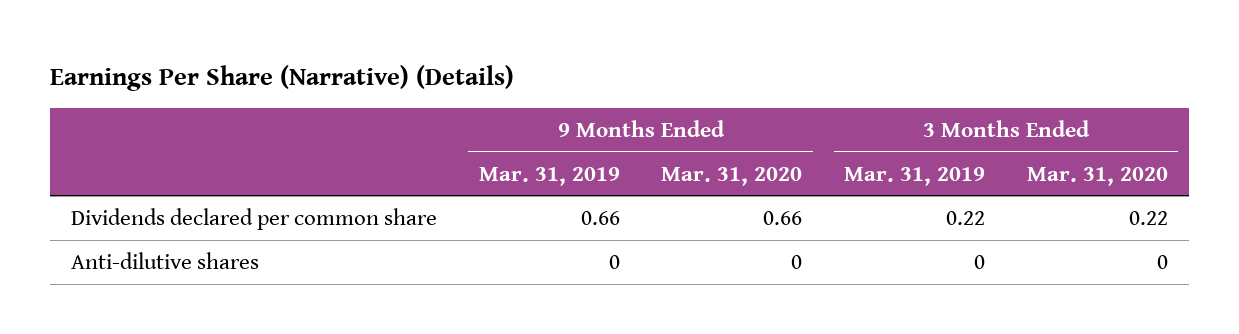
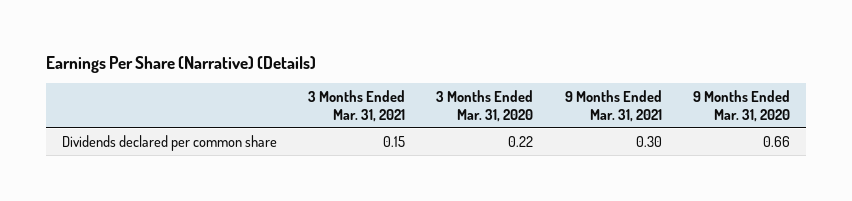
[478,166,620,186] Mar. 31, 2019 -> none
[844,166,986,186] Mar. 31, 2019 -> none
none -> [308,89,406,123] 3 Months Ended Mar. 31, 2021
none -> [564,89,662,123] 9 Months Ended Mar. 31, 2021
[71,251,260,269] Anti-dilutive shares -> none

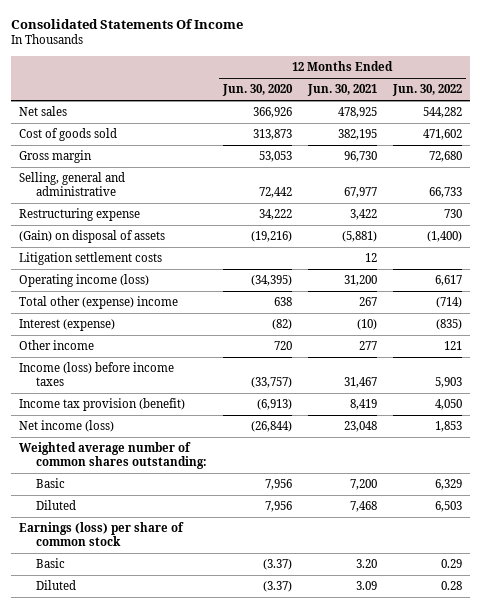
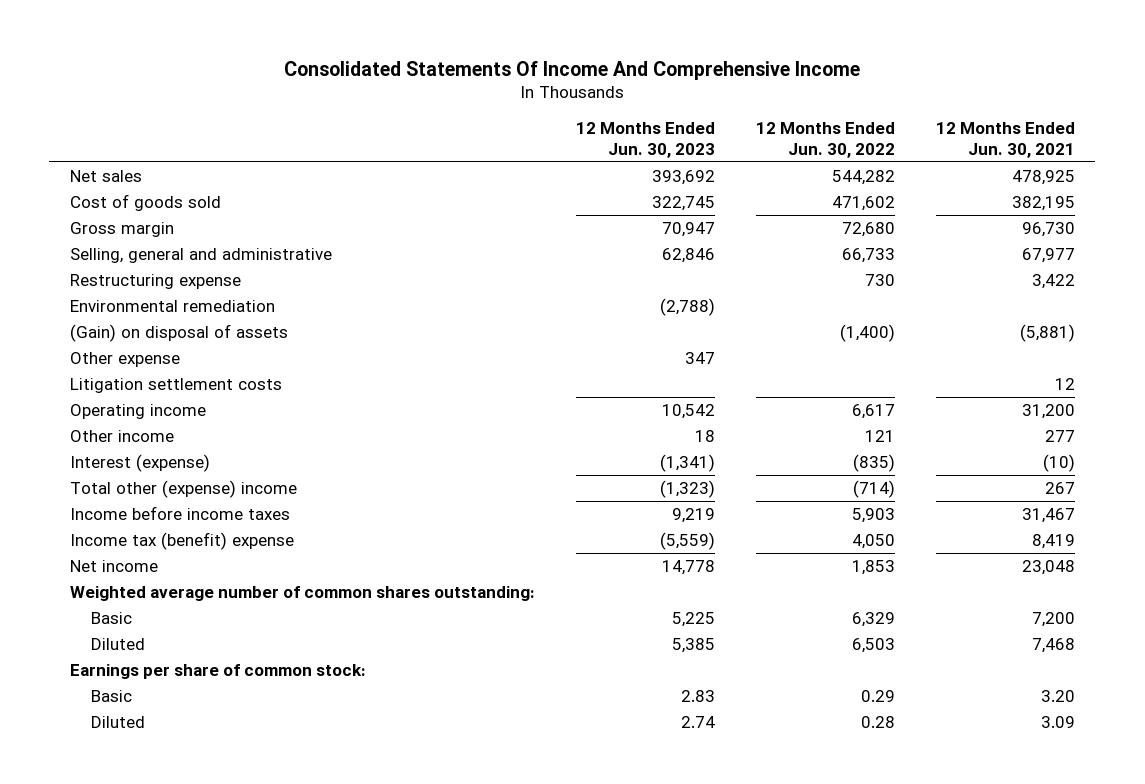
[11,18,244,29] Consolidated Statements Of Income -> [284,60,861,80] Consolidated Statements Of Income And Comprehensive Income
[221,84,293,97] Jun. 30, 2020 -> none
none -> [575,121,715,158] 12 Months Ended Jun. 30, 2023
none -> [69,299,275,312] Environmental remediation
none -> [69,351,180,367] Other expense
[19,274,150,288] Operating income (loss) -> [69,403,206,419] Operating income
[19,319,116,332] Interest (expense) -> [69,453,210,472] Interest (expense)
[19,296,179,310] Total other (expense) income -> [69,479,297,498] Total other (expense) income
[19,362,175,386] Income (loss) before income taxes -> [69,505,290,520] Income before income taxes
[19,398,186,412] Income tax provision (benefit) -> [69,531,294,550] Income tax (benefit) expense
[19,420,115,433] Net income (loss) -> [69,559,158,572] Net income
[19,522,185,546] Earnings (loss) per share of common stock -> [69,663,366,679] Earnings per share of common stock:

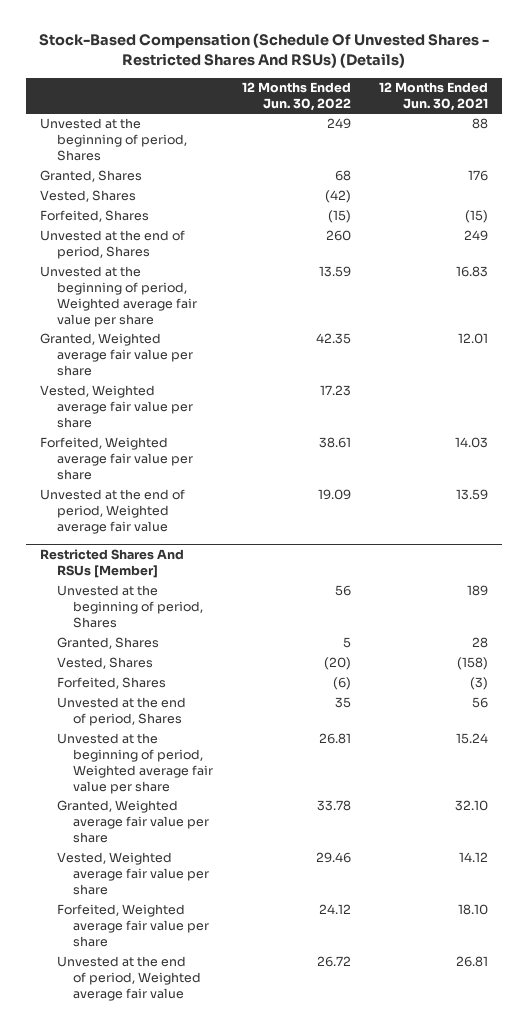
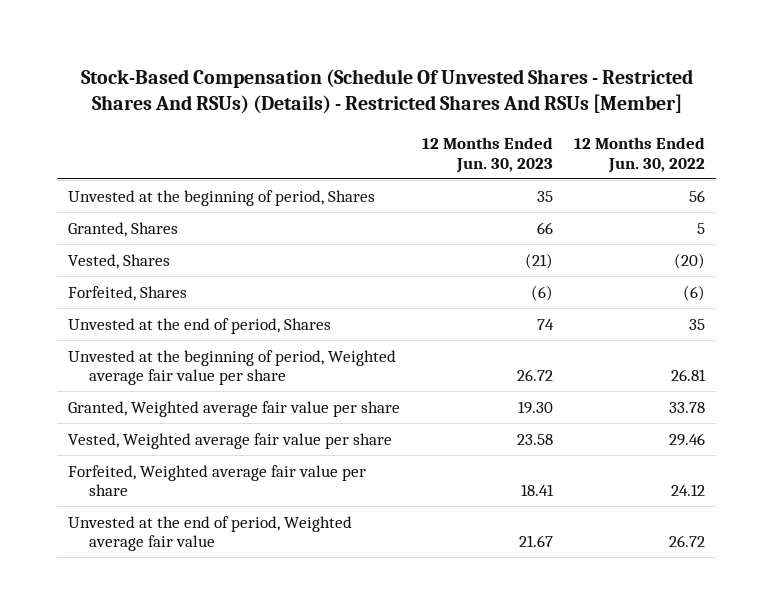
[39,33,490,68] Stock-Based Compensation (Schedule Of Unvested Shares - Restricted Shares And RSUs) (Details) -> [80,68,693,115] Stock-Based Compensation (Schedule Of Unvested Shares - Restricted Shares And RSUs) (Details) - Restricted Shares And RSUs [Member]
[379,82,489,111] 12 Months Ended Jun. 30, 2021 -> none
none -> [421,136,553,173] 12 Months Ended Jun. 30, 2023
[39,118,187,162] Unvested at the beginning of period, Shares -> none
[39,170,142,183] Granted, Shares -> none
[39,190,136,203] Vested, Shares -> none
[39,210,149,223] Forfeited, Shares -> none
[39,230,185,260] Unvested at the end of period, Shares -> none
[39,266,197,328] Unvested at the beginning of period, Weighted average fair value per share -> none
[39,333,193,377] Granted, Weighted average fair value per share -> none
[39,385,193,429] Vested, Weighted average fair value per share -> none
[39,437,193,481] Forfeited, Weighted average fair value per share -> none
[39,489,185,535] Unvested at the end of period, Weighted average fair value -> none
[39,549,184,579] Restricted Shares And RSUs [Member] -> none

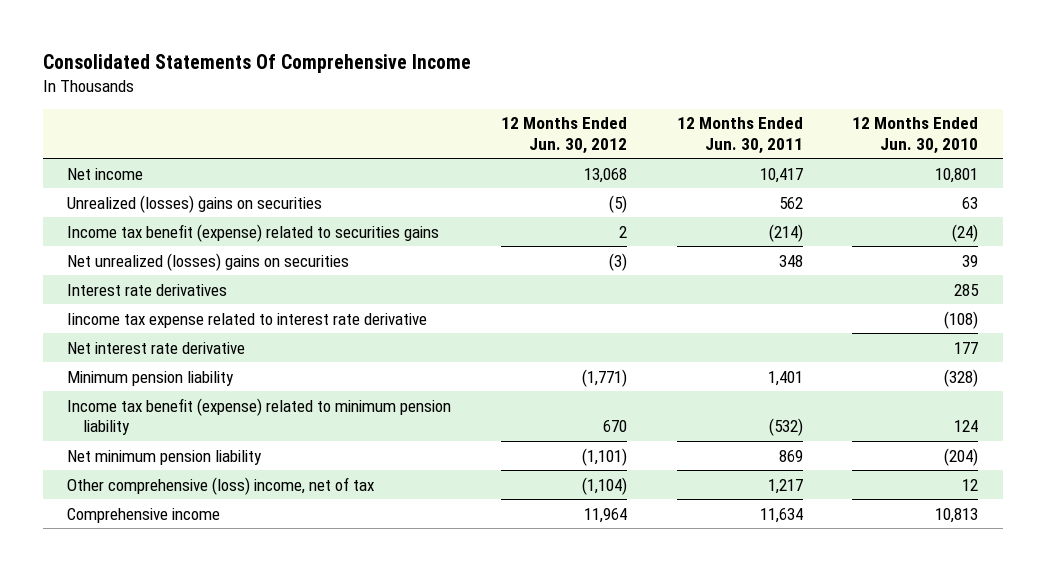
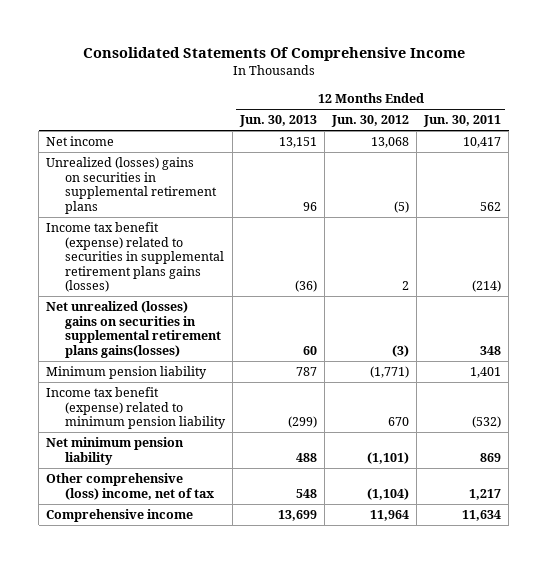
[852,117,979,154] 12 Months Ended Jun. 30, 2010 -> none
none -> [239,115,318,128] Jun. 30, 2013
[67,283,228,296] Interest rate derivatives -> none
[67,312,428,328] Iincome tax expense related to interest rate derivative -> none
[67,341,246,354] Net interest rate derivative -> none
[67,194,323,213] Unrealized (losses) gains on securities -> [46,157,217,214] Unrealized (losses) gains on securities in supplemental retirement plans
[67,223,440,242] Income tax benefit (expense) related to securities gains -> [46,222,224,293] Income tax benefit (expense) related to securities in supplemental retirement plans gains (losses)
[67,252,350,271] Net unrealized (losses) gains on securities -> [46,301,221,358] Net unrealized (losses) gains on securities in supplemental retirement plans gains(losses)

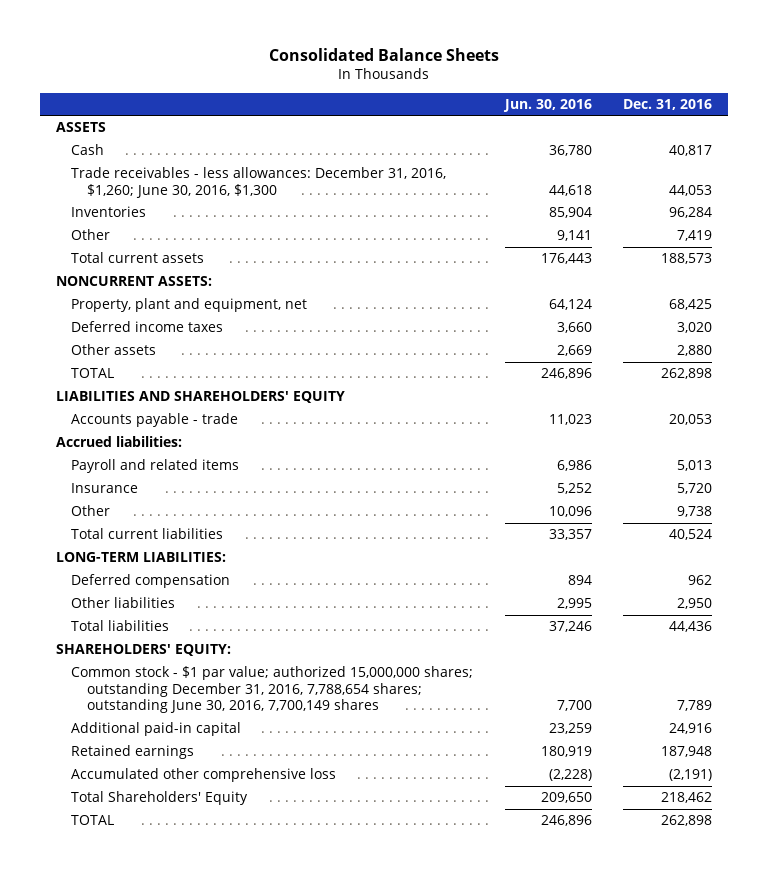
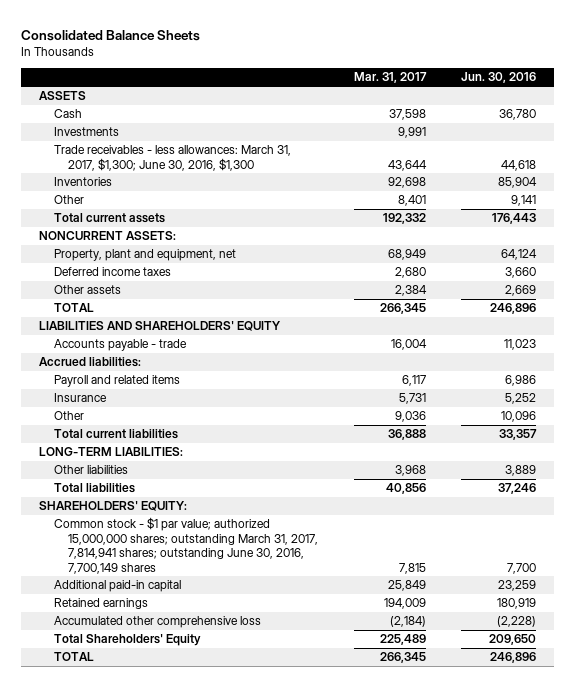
[623,98,713,110] Dec. 31, 2016 -> none
none -> [353,72,427,84] Mar. 31, 2017
none -> [53,127,119,137] Investments
[71,167,447,198] Trade receivables - less allowances: December 31, 2016, $1,260; June 30, 2016, $1,300 -> [53,145,291,171] Trade receivables - less allowances: March 31, 2017, $1,300; June 30, 2016, $1,300
[71,574,231,589] Deferred compensation -> none
[556,598,592,610] 2,995 -> [505,465,537,477] 3,889
[71,666,474,714] Common stock - $1 par value; authorized 15,000,000 shares; outstanding December 31, 2016, 7,788,654 shares; outstanding June 30, 2016, 7,700,149 shares -> [53,517,318,574] Common stock - $1 par value; authorized 15,000,000 shares; outstanding March 31, 2017, 7,814,941 shares; outstanding June 30, 2016, 7,700,149 shares

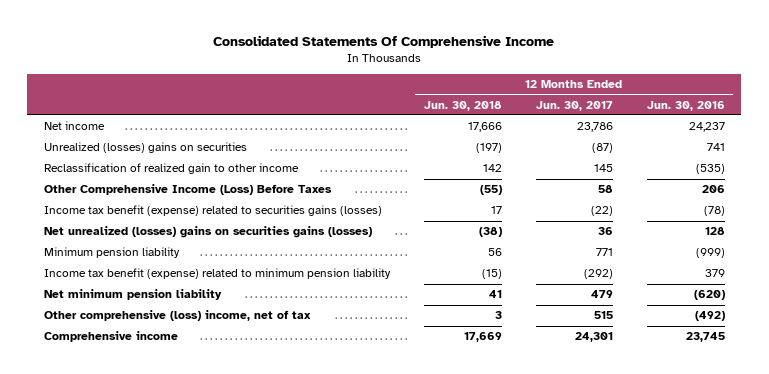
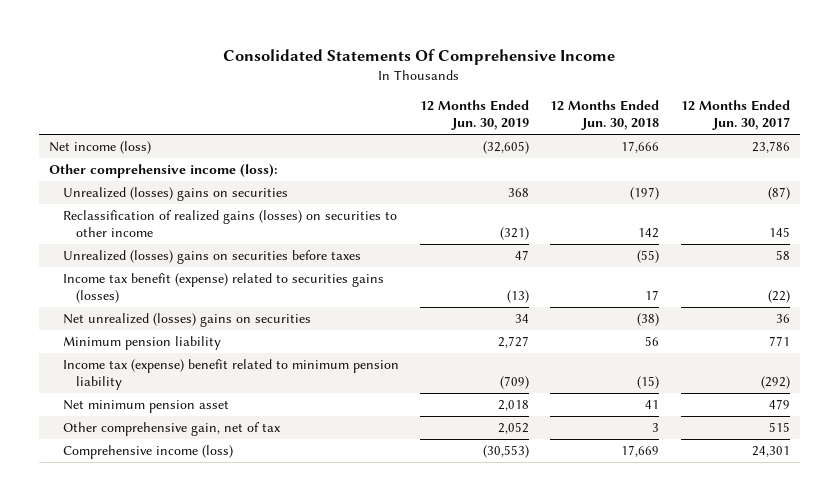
[646,100,725,111] Jun. 30, 2016 -> none
none -> [419,100,529,131] 12 Months Ended Jun. 30, 2019
[44,121,106,131] Net income -> [49,141,152,155] Net income (loss)
none -> [49,164,279,179] Other comprehensive income (loss):
[44,163,300,175] Reclassification of realized gain to other income -> [62,210,397,238] Reclassification of realized gains (losses) on securities to other income
[44,184,333,196] Other Comprehensive Income (Loss) Before Taxes -> [62,250,361,265] Unrealized (losses) gains on securities before taxes
[44,226,373,239] Net unrealized (losses) gains on securities gains (losses) -> [62,313,311,328] Net unrealized (losses) gains on securities
[44,268,392,280] Income tax benefit (expense) related to minimum pension liability -> [62,359,399,391] Income tax (expense) benefit related to minimum pension liability
[44,289,223,301] Net minimum pension liability -> [62,400,229,414] Net minimum pension asset
[44,310,312,322] Other comprehensive (loss) income, net of tax -> [62,422,281,437] Other comprehensive gain, net of tax
[44,331,179,343] Comprehensive income -> [62,445,233,460] Comprehensive income (loss)

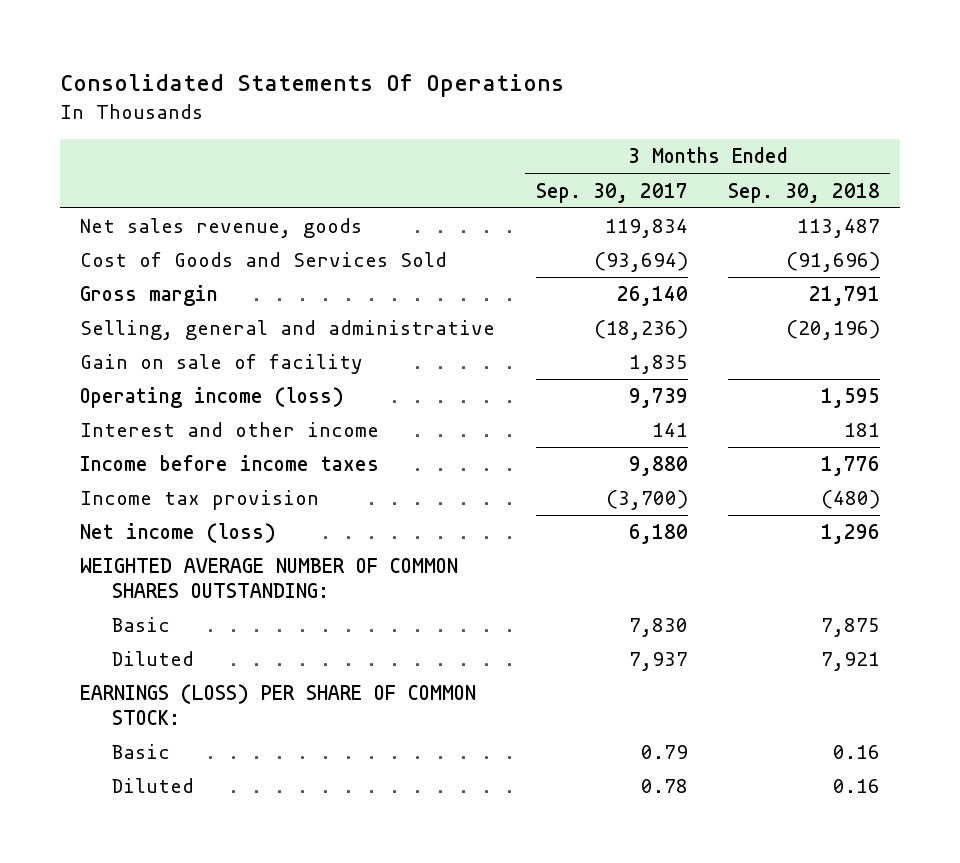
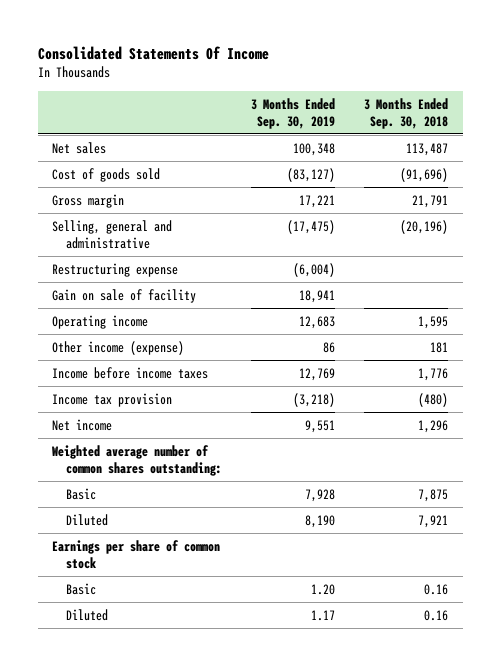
[59,74,564,98] Consolidated Statements Of Operations -> [37,46,269,61] Consolidated Statements Of Income
[535,182,688,203] Sep. 30, 2017 -> none
none -> [251,97,336,129] 3 Months Ended Sep. 30, 2019
[80,218,363,239] Net sales revenue, goods -> [52,141,107,154] Net sales
[80,252,448,268] Cost of Goods and Services Sold -> [52,167,161,182] Cost of goods sold
none -> [52,262,179,277] Restructuring expense
[80,387,345,409] Operating income (loss) -> [52,314,149,329] Operating income
[80,422,380,438] Interest and other income -> [52,340,185,355] Other income (expense)
[80,523,277,544] Net income (loss) -> [52,418,113,431] Net income
[80,558,459,598] WEIGHTED AVERAGE NUMBER OF COMMON SHARES OUTSTANDING: -> [52,444,223,476] Weighted average number of common shares outstanding:
[80,684,477,725] EARNINGS (LOSS) PER SHARE OF COMMON STOCK: -> [52,539,221,569] Earnings per share of common stock

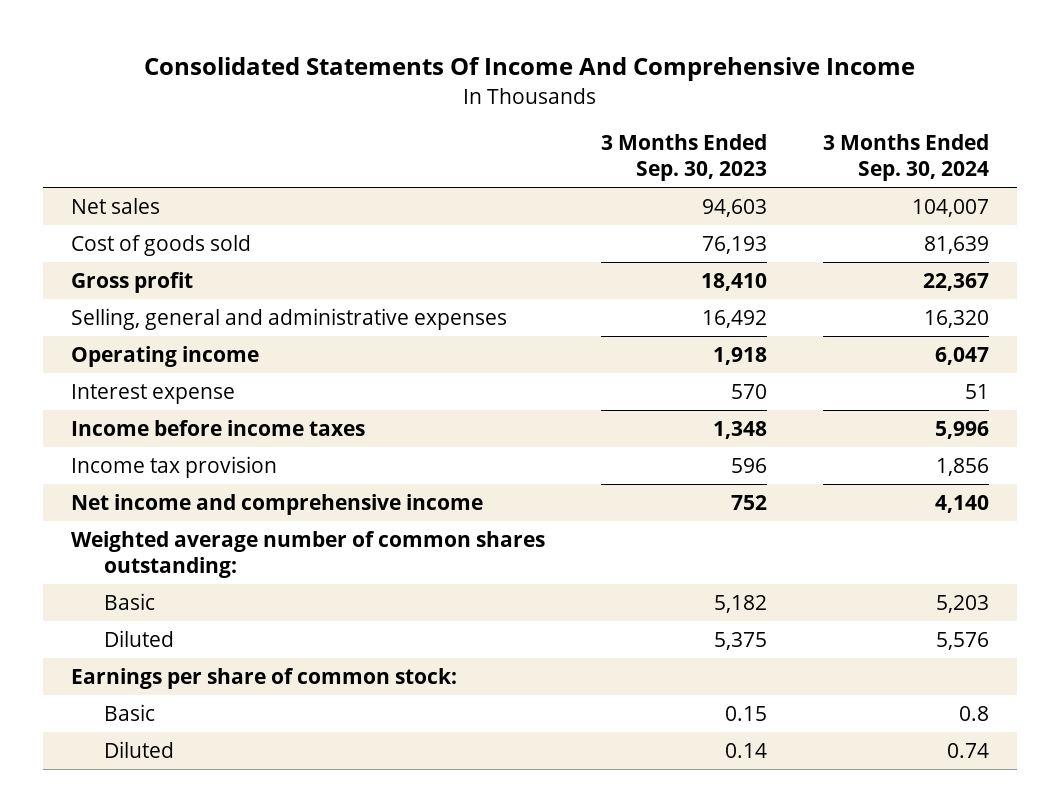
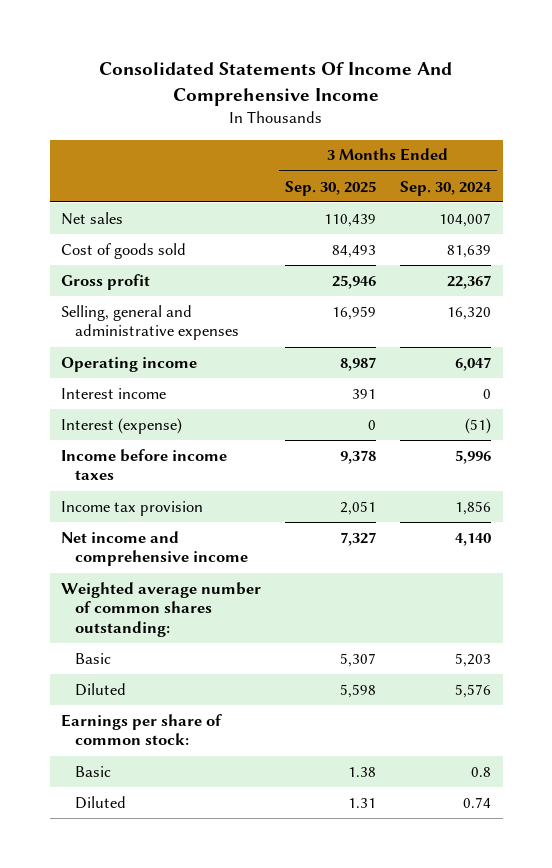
[600,134,767,182] 3 Months Ended Sep. 30, 2023 -> none
none -> [285,180,377,196] Sep. 30, 2025
none -> [61,387,167,399] Interest income
[70,383,235,404] Interest expense -> [61,417,183,434] Interest (expense)
[965,383,990,399] 51 -> [464,417,491,434] (51)

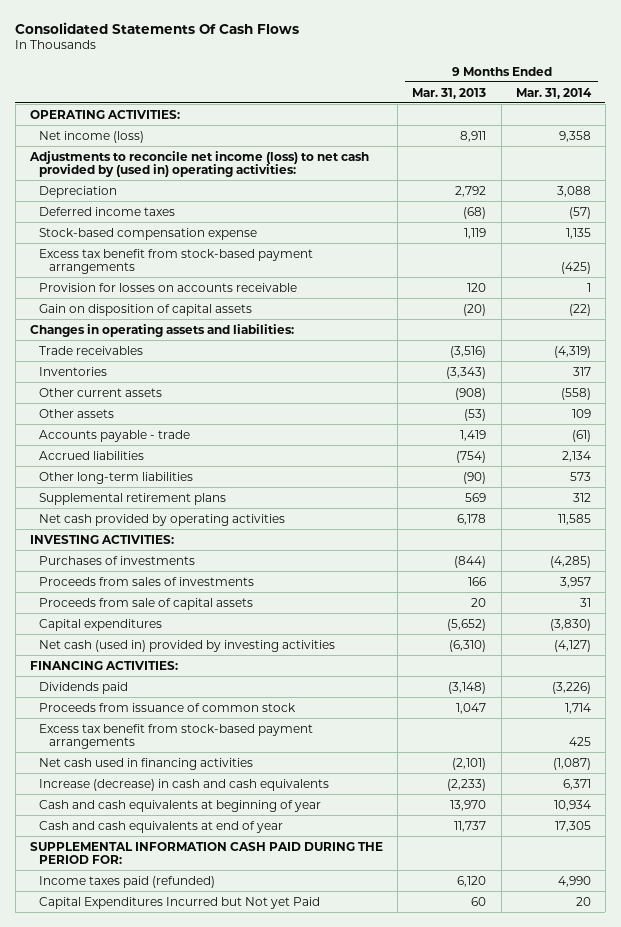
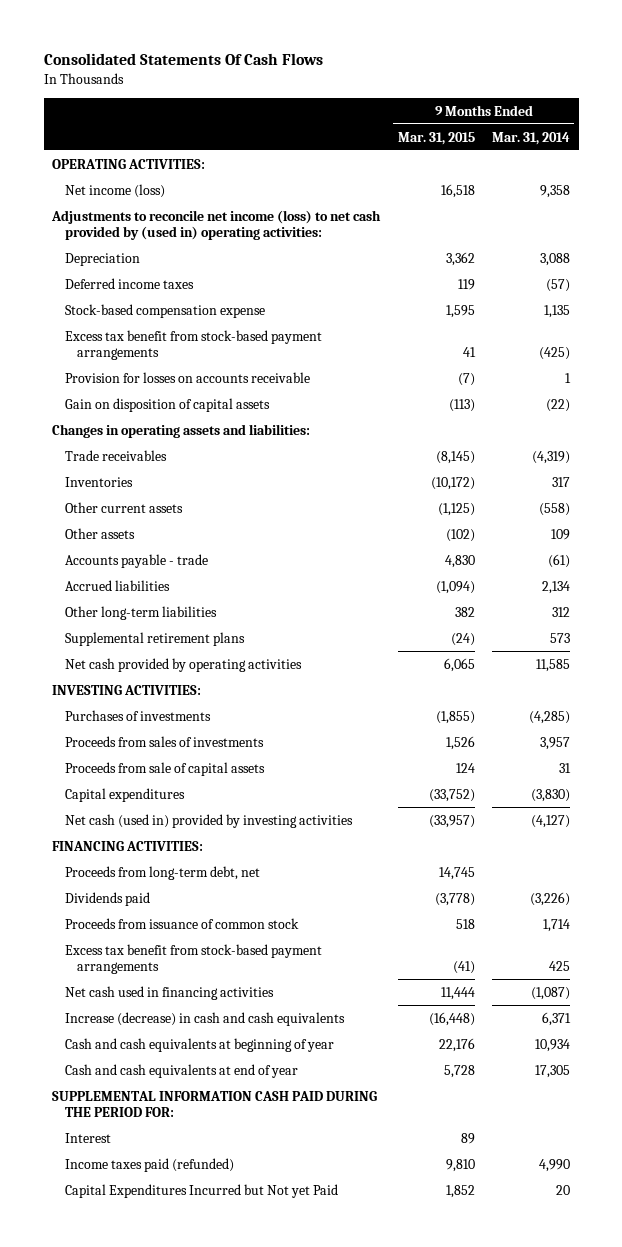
[412,87,487,99] Mar. 31, 2013 -> none
none -> [397,131,475,145] Mar. 31, 2015
[569,471,591,481] 573 -> [551,606,570,617] 312
[572,492,591,502] 312 -> [549,632,570,643] 573
none -> [64,865,260,880] Proceeds from long-term debt, net
none -> [64,1132,111,1143] Interest

